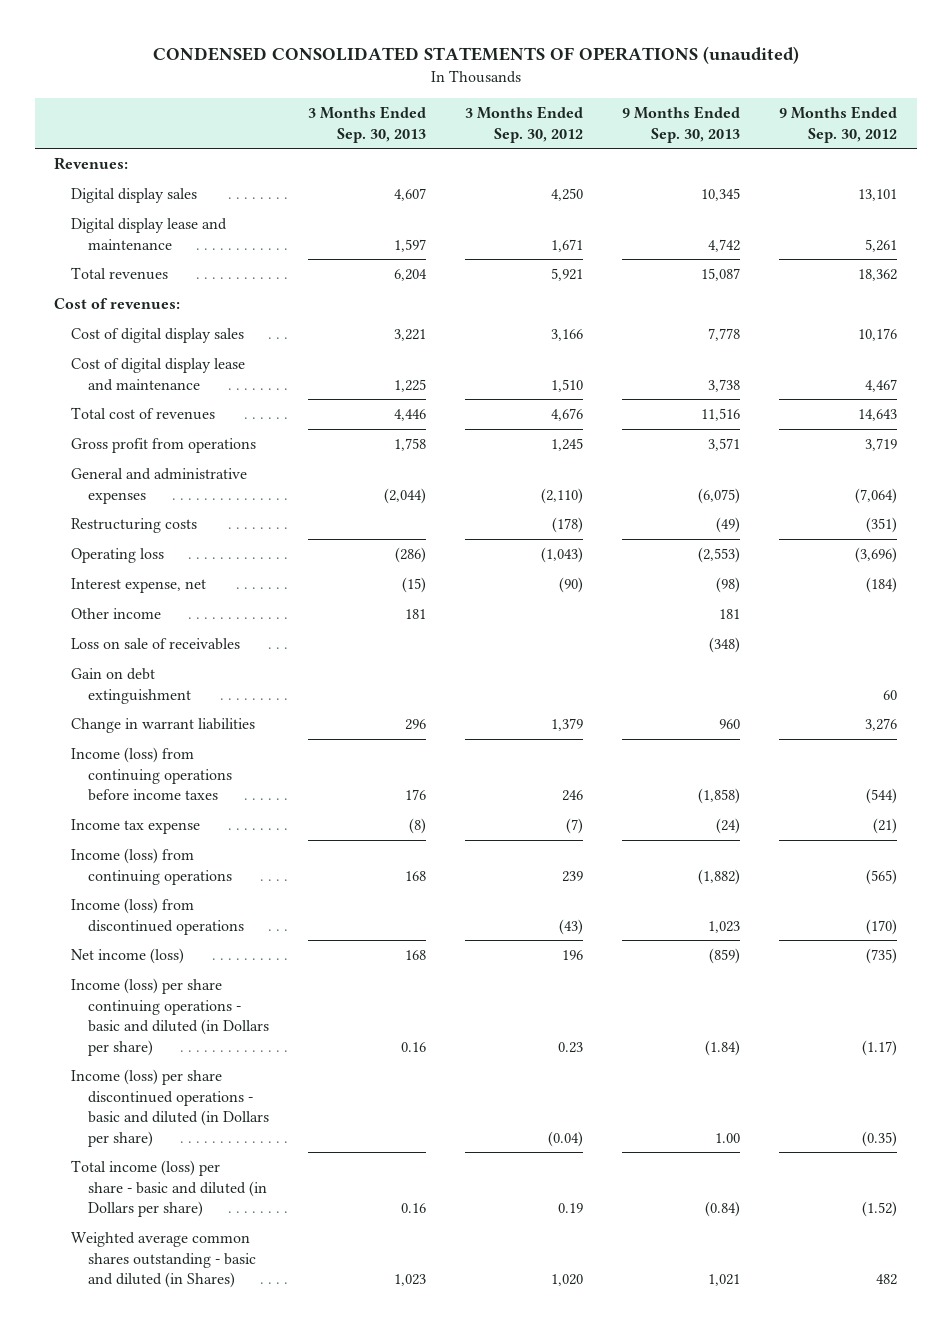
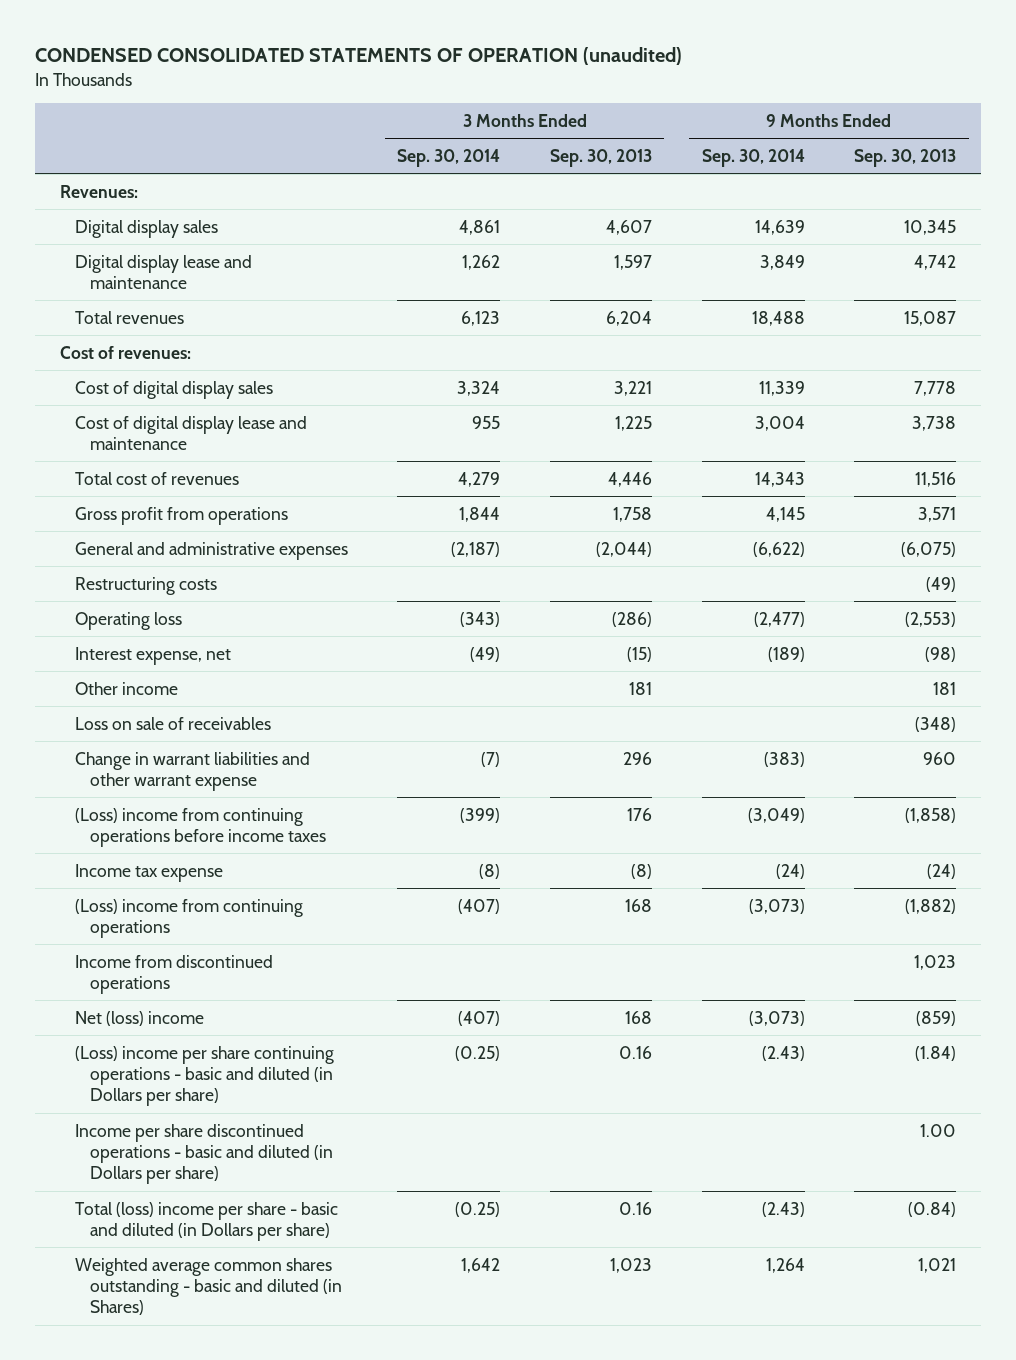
[152,45,799,64] CONDENSED CONSOLIDATED STATEMENTS OF OPERATIONS (unaudited) -> [34,47,682,66] CONDENSED CONSOLIDATED STATEMENTS OF OPERATION (unaudited)
[464,106,583,143] 3 Months Ended Sep. 30, 2012 -> none
[779,106,898,143] 9 Months Ended Sep. 30, 2012 -> none
none -> [397,148,501,167] Sep. 30, 2014
none -> [701,148,805,167] Sep. 30, 2014
[70,668,191,704] Gain on debt extinguishment -> none
[70,718,255,734] Change in warrant liabilities -> [74,751,310,791] Change in warrant liabilities and other warrant expense
[70,747,232,802] Income (loss) from continuing operations before income taxes -> [74,807,326,847] (Loss) income from continuing operations before income taxes
[70,848,232,885] Income (loss) from continuing operations -> [74,898,303,938] (Loss) income from continuing operations
[70,898,244,935] Income (loss) from discontinued operations -> [74,954,273,994] Income from discontinued operations
[70,948,184,965] Net income (loss) -> [74,1010,204,1026] Net (loss) income
[70,978,269,1056] Income (loss) per share continuing operations - basic and diluted (in Dollars per share) -> [74,1045,334,1107] (Loss) income per share continuing operations - basic and diluted (in Dollars per share)
[70,1069,269,1147] Income (loss) per share discontinued operations - basic and diluted (in Dollars per share) -> [74,1123,333,1185] Income per share discontinued operations - basic and diluted (in Dollars per share)
[70,1160,267,1218] Total income (loss) per share - basic and diluted (in Dollars per share) -> [74,1201,338,1241] Total (loss) income per share - basic and diluted (in Dollars per share)

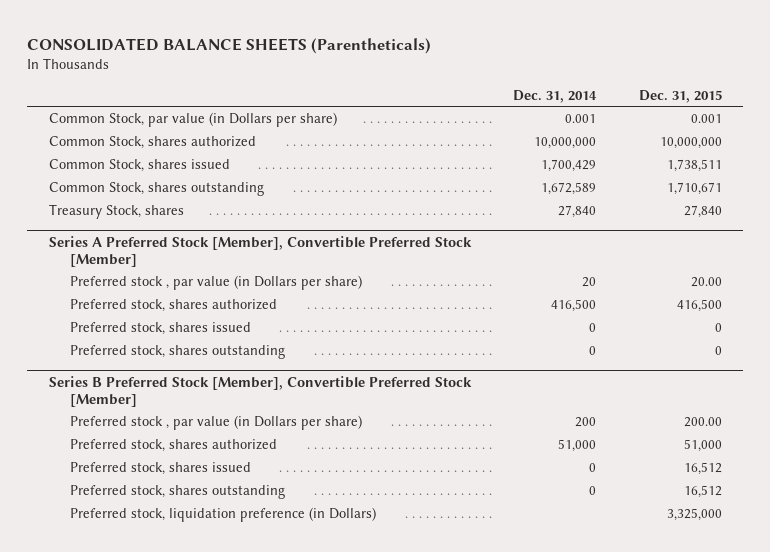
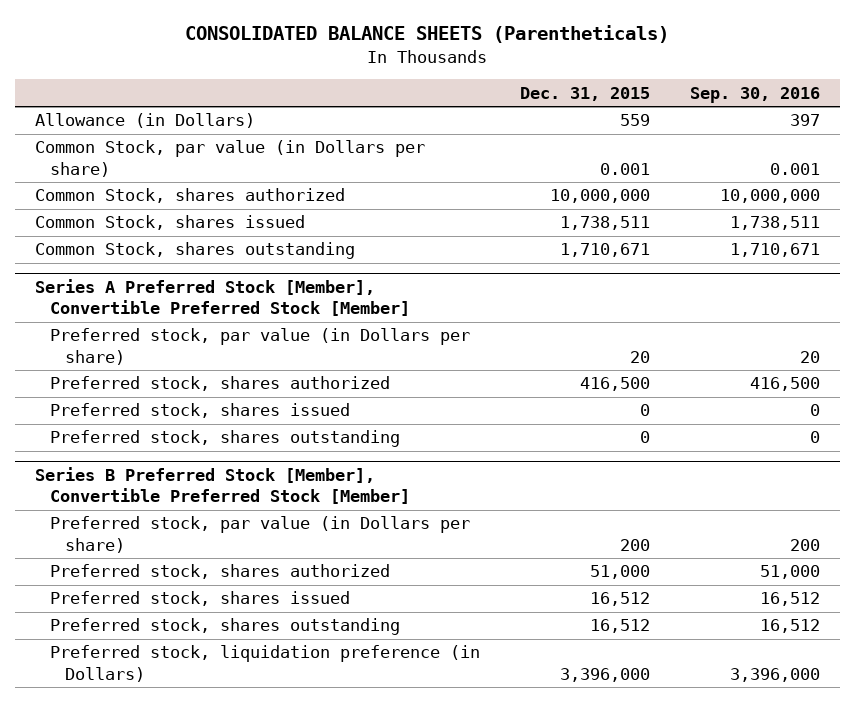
[513,89,598,103] Dec. 31, 2014 -> none
none -> [690,86,821,103] Sep. 30, 2016
none -> [34,113,255,129] Allowance (in Dollars)
[48,204,184,220] Treasury Stock, shares -> none
[69,275,362,291] Preferred stock , par value (in Dollars per share) -> [49,328,470,365] Preferred stock, par value (in Dollars per share)
[690,277,722,288] 20.00 -> [629,350,650,363] 20
[69,415,362,431] Preferred stock , par value (in Dollars per share) -> [49,516,470,553] Preferred stock, par value (in Dollars per share)
[683,417,722,428] 200.00 -> [619,538,650,551] 200
[666,508,722,522] 3,325,000 -> [559,667,650,682] 3,396,000

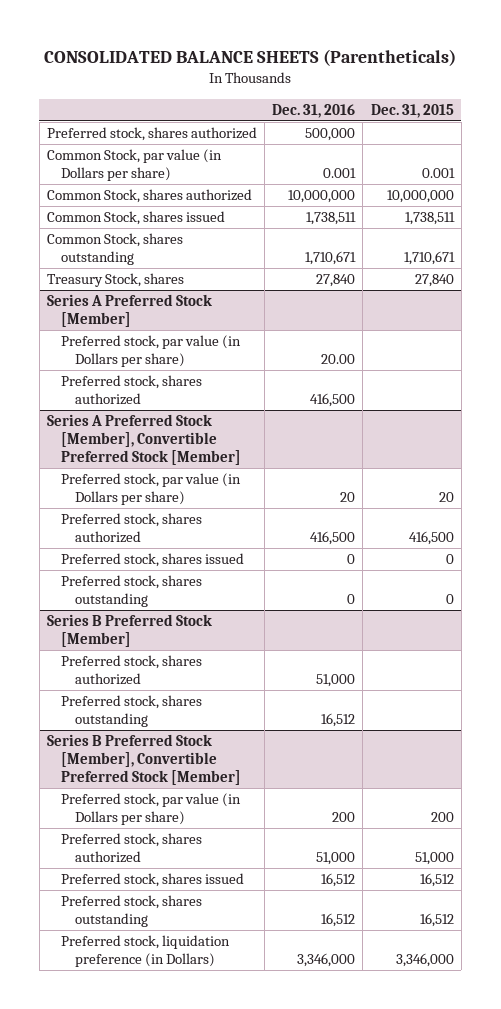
[690,86,821,103] Sep. 30, 2016 -> none
none -> [272,103,356,118] Dec. 31, 2016
[34,113,255,129] Allowance (in Dollars) -> none
none -> [47,127,258,142] Preferred stock, shares authorized
none -> [47,273,185,288] Treasury Stock, shares
none -> [47,294,213,328] Series A Preferred Stock [Member]
none -> [61,335,242,368] Preferred stock, par value (in Dollars per share)
none -> [61,375,203,406] Preferred stock, shares authorized
none -> [47,614,213,648] Series B Preferred Stock [Member]
none -> [61,655,203,686] Preferred stock, shares authorized
none -> [61,695,203,728] Preferred stock, shares outstanding
[559,667,650,682] 3,396,000 -> [395,953,454,968] 3,346,000

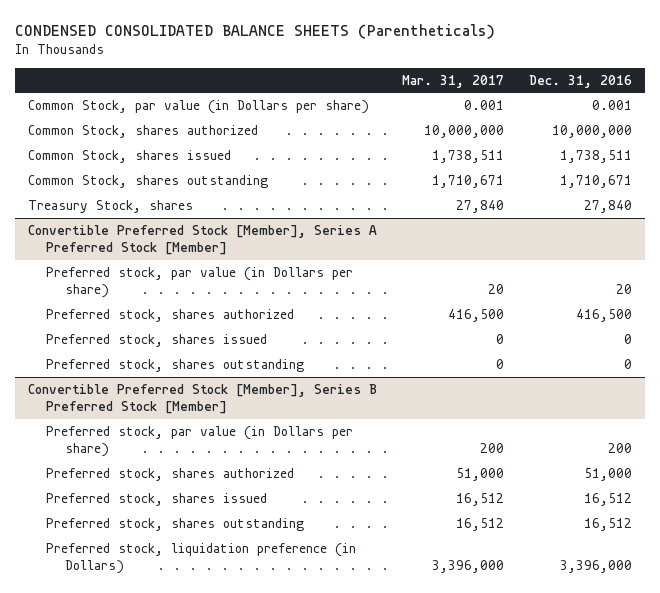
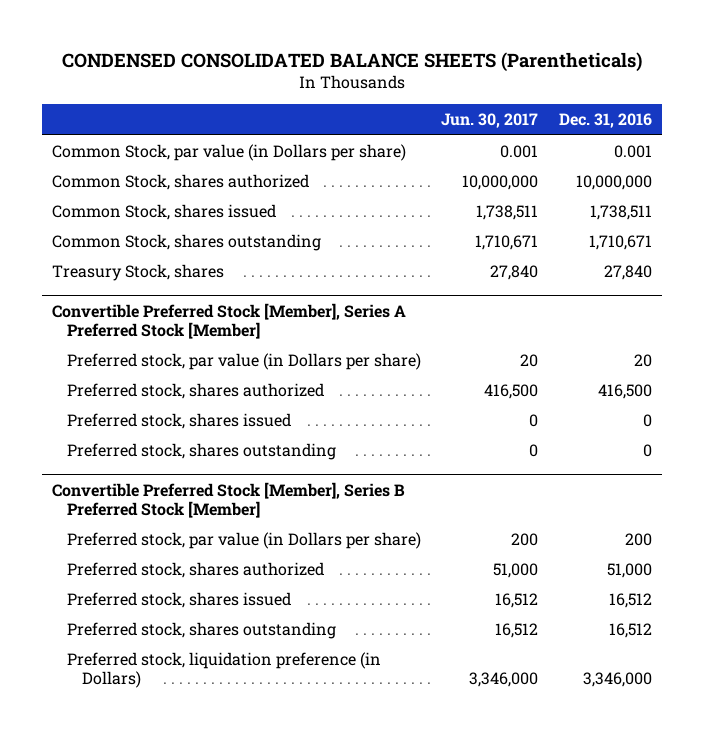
[402,74,505,88] Mar. 31, 2017 -> none
none -> [441,113,539,129] Jun. 30, 2017
[560,559,633,573] 3,396,000 -> [582,672,652,688] 3,346,000

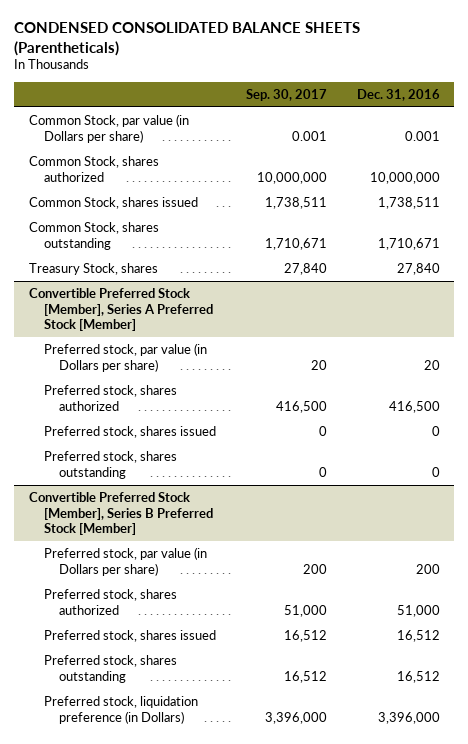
[441,113,539,129] Jun. 30, 2017 -> none
none -> [245,88,327,101] Sep. 30, 2017
[582,672,652,688] 3,346,000 -> [377,711,440,724] 3,396,000

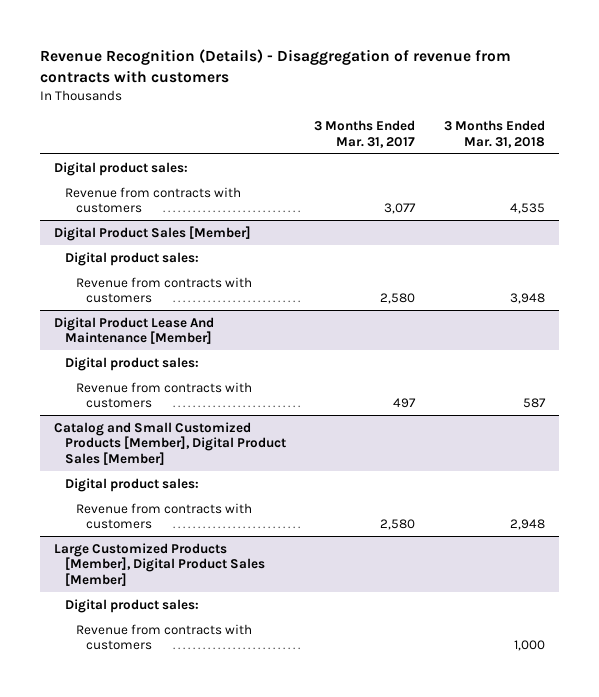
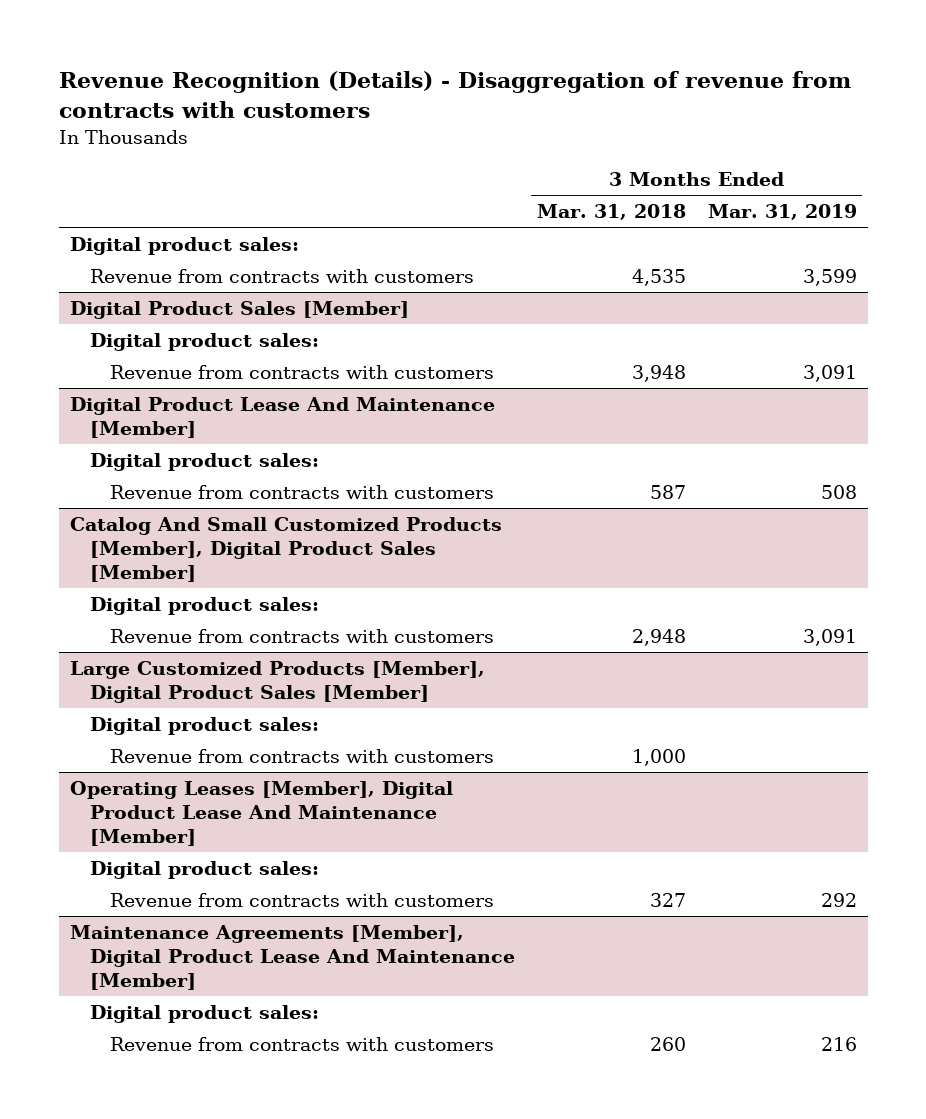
[314,120,416,148] 3 Months Ended Mar. 31, 2017 -> none
none -> [707,204,857,221] Mar. 31, 2019
[54,421,286,465] Catalog and Small Customized Products [Member], Digital Product Sales [Member] -> [69,517,502,583] Catalog And Small Customized Products [Member], Digital Product Sales [Member]
none -> [69,781,453,847] Operating Leases [Member], Digital Product Lease And Maintenance [Member]
none -> [89,861,319,880] Digital product sales:
none -> [110,893,495,908] Revenue from contracts with customers
none -> [69,925,515,991] Maintenance Agreements [Member], Digital Product Lease And Maintenance [Member]
none -> [89,1005,319,1024] Digital product sales:
none -> [110,1037,495,1052] Revenue from contracts with customers

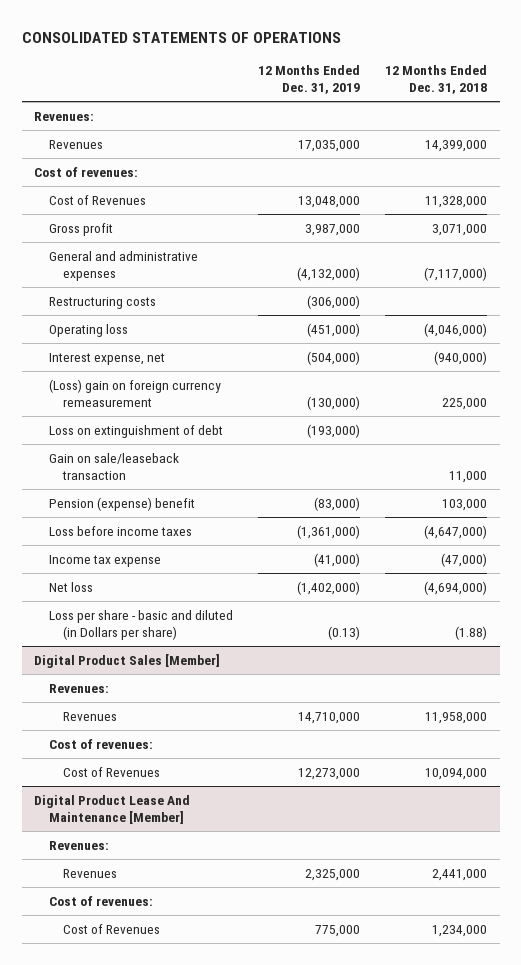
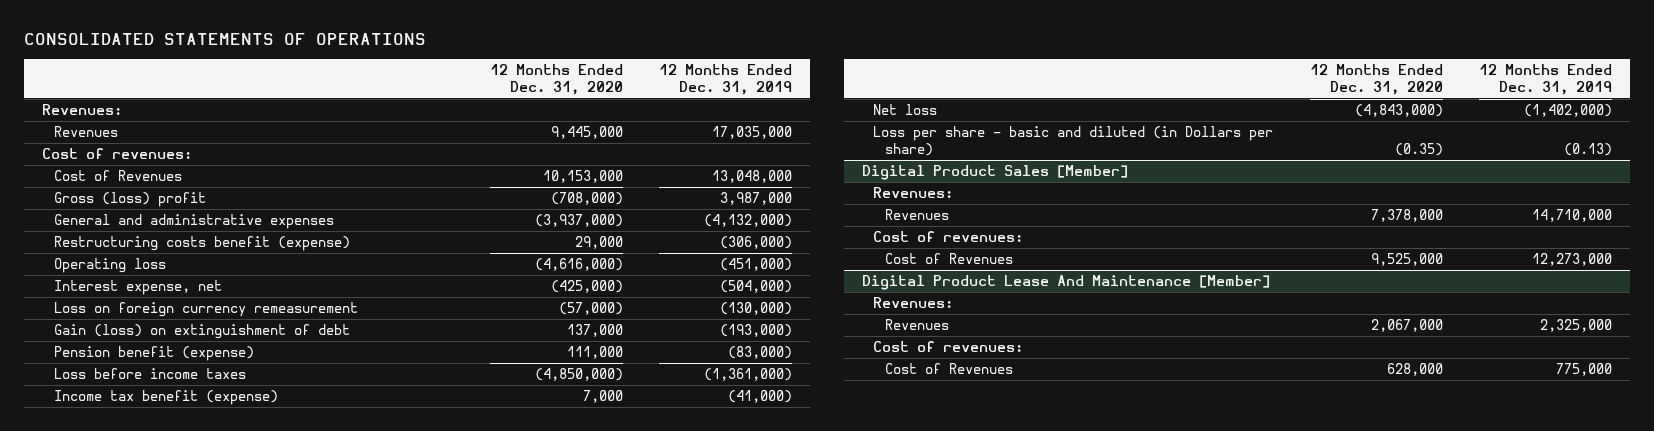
[384,64,487,95] 12 Months Ended Dec. 31, 2018 -> none
none -> [490,63,624,95] 12 Months Ended Dec. 31, 2020
[48,222,113,236] Gross profit -> [53,192,206,208] Gross (loss) profit
[48,296,156,309] Restructuring costs -> [53,236,350,252] Restructuring costs benefit (expense)
[48,452,179,481] Gain on sale/leaseback transaction -> none
[48,378,221,408] (Loss) gain on foreign currency remeasurement -> [53,302,358,318] Loss on foreign currency remeasurement
[48,424,223,438] Loss on extinguishment of debt -> [53,324,350,340] Gain (loss) on extinguishment of debt
[48,496,195,511] Pension (expense) benefit -> [53,346,254,362] Pension benefit (expense)
[48,554,161,567] Income tax expense -> [53,390,278,406] Income tax benefit (expense)

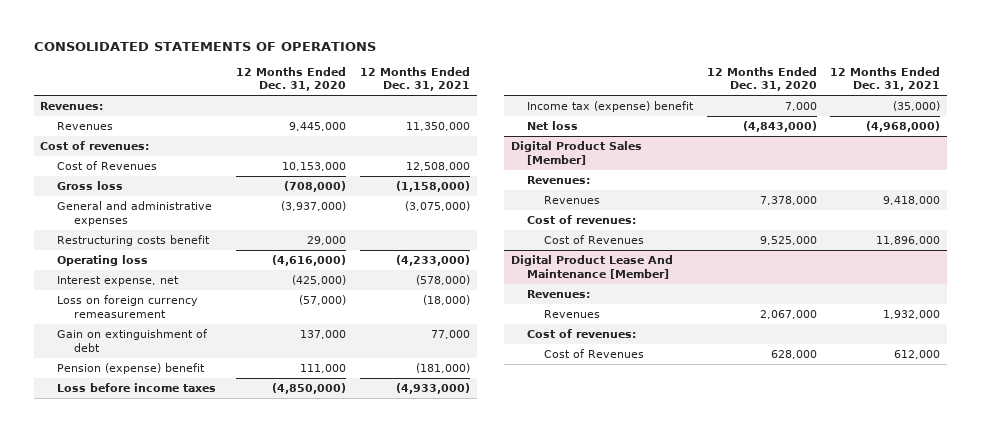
[659,63,793,95] 12 Months Ended Dec. 31, 2019 -> none
none -> [359,66,470,92] 12 Months Ended Dec. 31, 2021
[53,192,206,208] Gross (loss) profit -> [57,181,124,191] Gross loss
[53,236,350,252] Restructuring costs benefit (expense) -> [57,235,211,247] Restructuring costs benefit
[53,324,350,340] Gain (loss) on extinguishment of debt -> [57,329,209,352] Gain on extinguishment of debt
[53,346,254,362] Pension benefit (expense) -> [57,363,206,375] Pension (expense) benefit
[53,390,278,406] Income tax benefit (expense) -> [527,101,695,113] Income tax (expense) benefit
[873,126,1274,156] Loss per share - basic and diluted (in Dollars per share) -> none

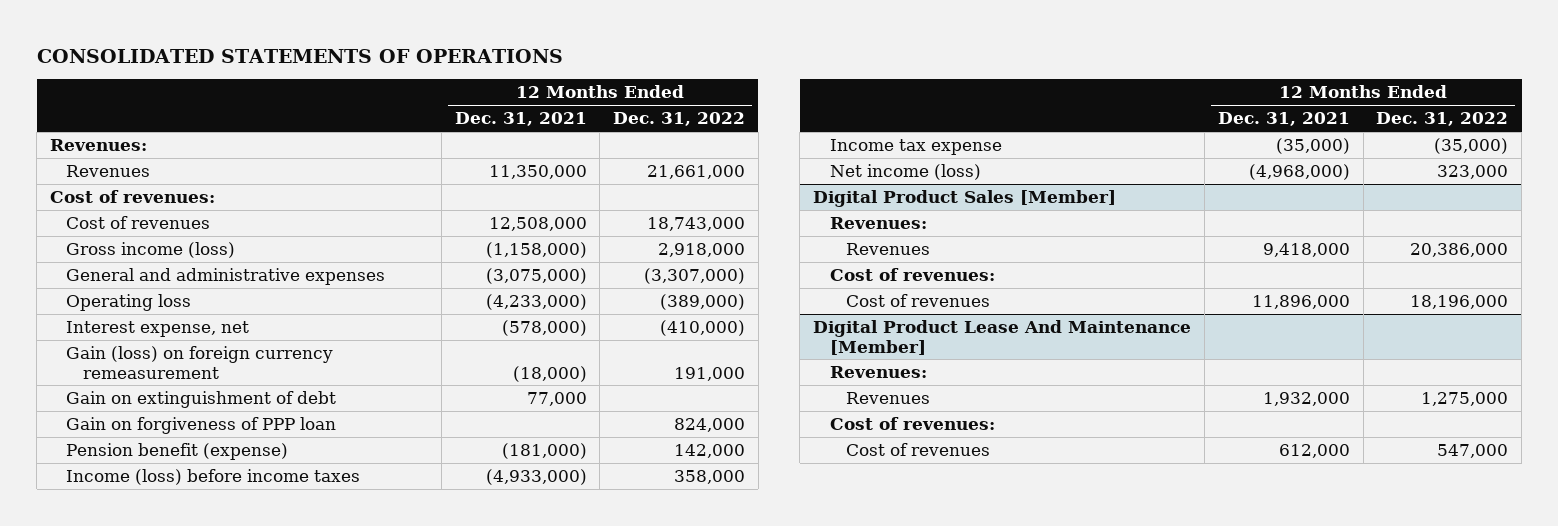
[236,66,347,92] 12 Months Ended Dec. 31, 2020 -> none
none -> [613,112,746,127] Dec. 31, 2022
[57,161,158,171] Cost of Revenues -> [66,216,211,230] Cost of revenues
[57,181,124,191] Gross loss -> [66,242,236,259] Gross income (loss)
[57,235,211,247] Restructuring costs benefit -> none
[57,295,199,318] Loss on foreign currency remeasurement -> [66,346,334,379] Gain (loss) on foreign currency remeasurement
none -> [66,417,337,435] Gain on forgiveness of PPP loan
[57,363,206,375] Pension (expense) benefit -> [66,443,289,461] Pension benefit (expense)
[57,383,217,393] Loss before income taxes -> [66,469,361,486] Income (loss) before income taxes
[527,101,695,113] Income tax (expense) benefit -> [829,139,1002,156] Income tax expense
[527,121,579,131] Net loss -> [829,164,981,181] Net income (loss)
[544,235,645,245] Cost of Revenues -> [845,294,990,308] Cost of revenues
[544,349,645,359] Cost of Revenues -> [845,443,990,457] Cost of revenues

